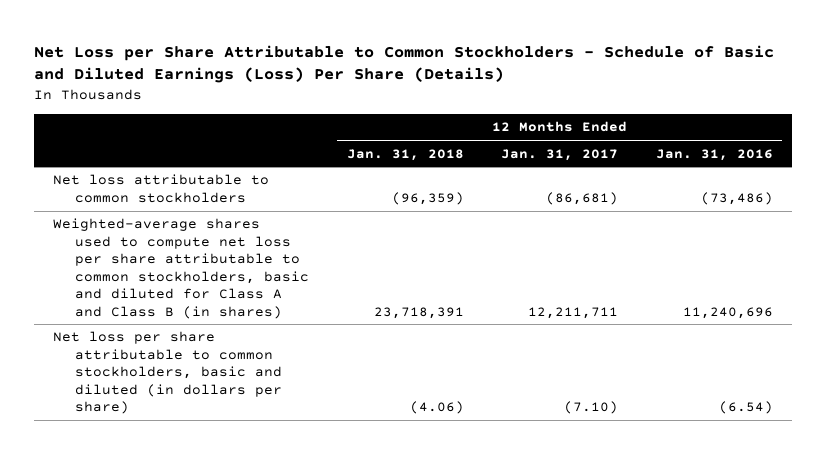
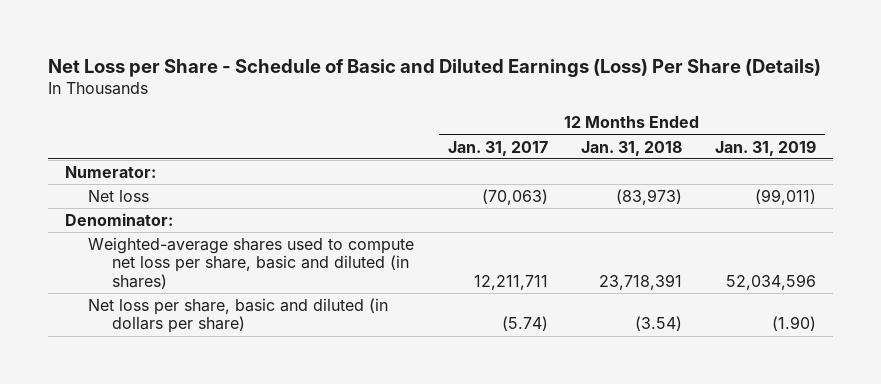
[33,44,774,84] Net Loss per Share Attributable to Common Stockholders - Schedule of Basic and Diluted Earnings (Loss) Per Share (Details) -> [48,58,822,77] Net Loss per Share - Schedule of Basic and Diluted Earnings (Loss) Per Share (Details)
[655,148,773,161] Jan. 31, 2016 -> none
none -> [715,139,817,156] Jan. 31, 2019
none -> [64,165,156,178] Numerator:
[52,174,269,203] Net loss attributable to common stockholders -> [88,189,150,202] Net loss
[391,191,464,205] (96,359) -> [616,188,683,205] (83,973)
[546,191,619,205] (86,681) -> [481,188,548,205] (70,063)
none -> [64,212,173,226] Denominator:
[52,218,310,319] Weighted-average shares used to compute net loss per share attributable to common stockholders, basic and diluted for Class A and Class B (in shares) -> [88,236,415,289] Weighted-average shares used to compute net loss per share, basic and diluted (in shares)
[52,331,283,415] Net loss per share attributable to common stockholders, basic and diluted (in dollars per share) -> [88,297,389,334] Net loss per share, basic and diluted (in dollars per share)
[409,401,464,415] (4.06) -> [635,316,683,332] (3.54)
[564,401,619,415] (7.10) -> [501,316,548,332] (5.74)

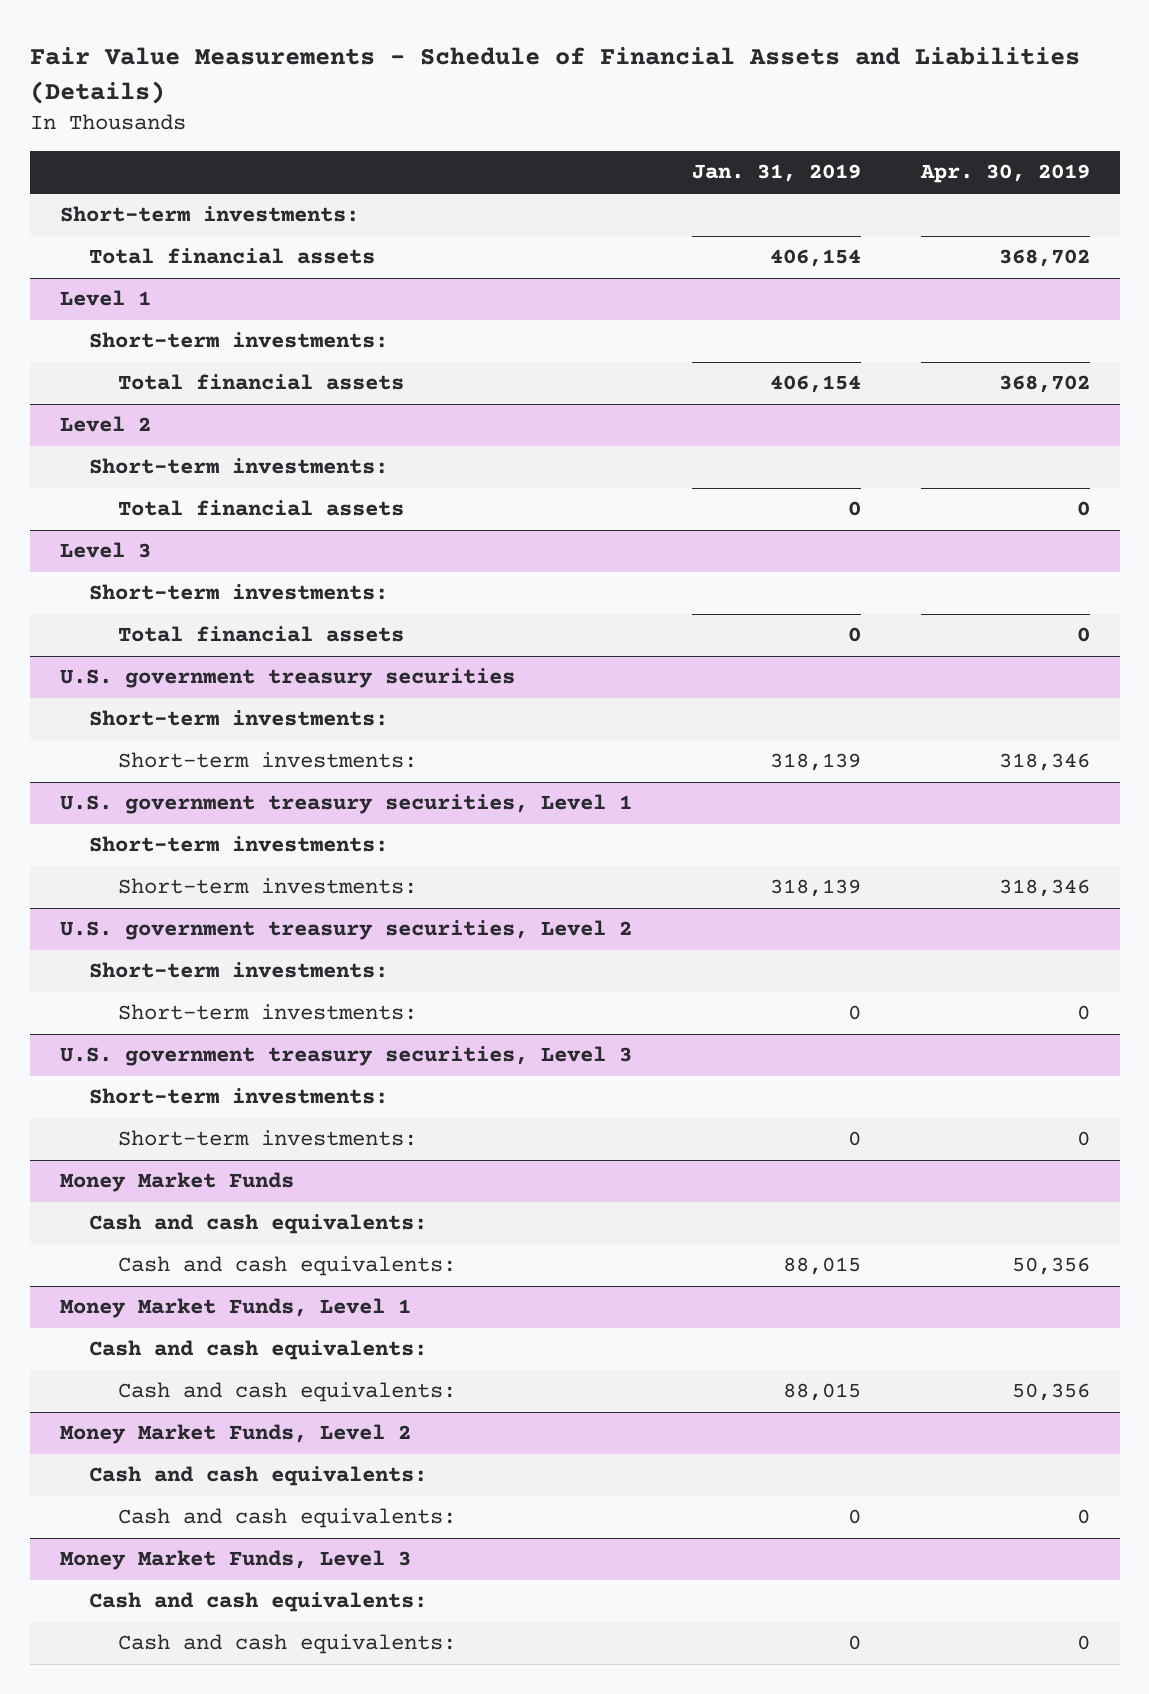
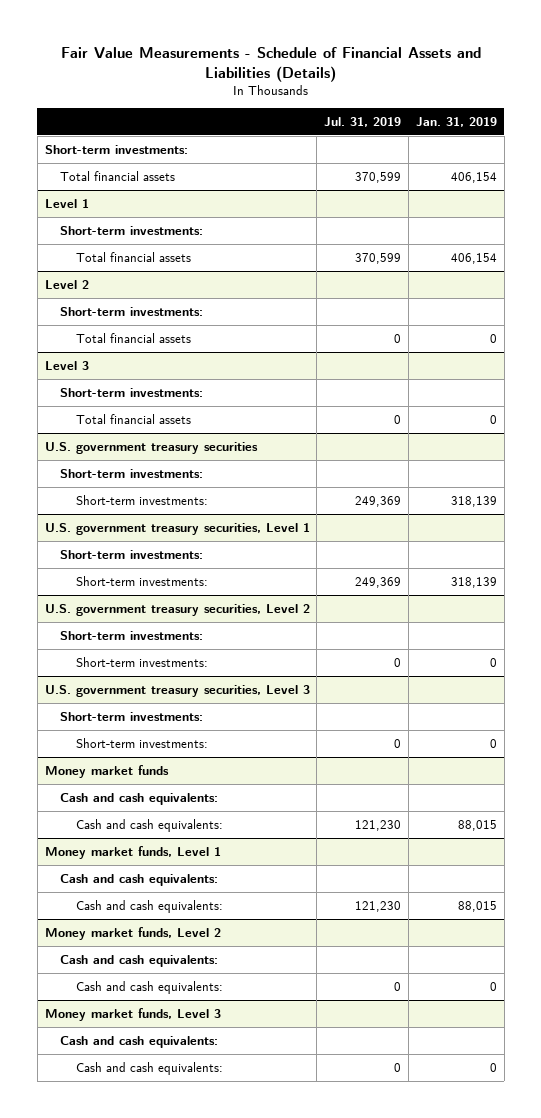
[919,164,1090,184] Apr. 30, 2019 -> none
none -> [324,117,402,128] Jul. 31, 2019
[59,1172,294,1193] Money Market Funds -> [44,764,169,778] Money market funds
[59,1298,411,1319] Money Market Funds, Level 1 -> [44,845,221,859] Money market funds, Level 1
[59,1424,411,1445] Money Market Funds, Level 2 -> [44,926,221,940] Money market funds, Level 2
[59,1550,411,1571] Money Market Funds, Level 3 -> [44,1007,221,1021] Money market funds, Level 3

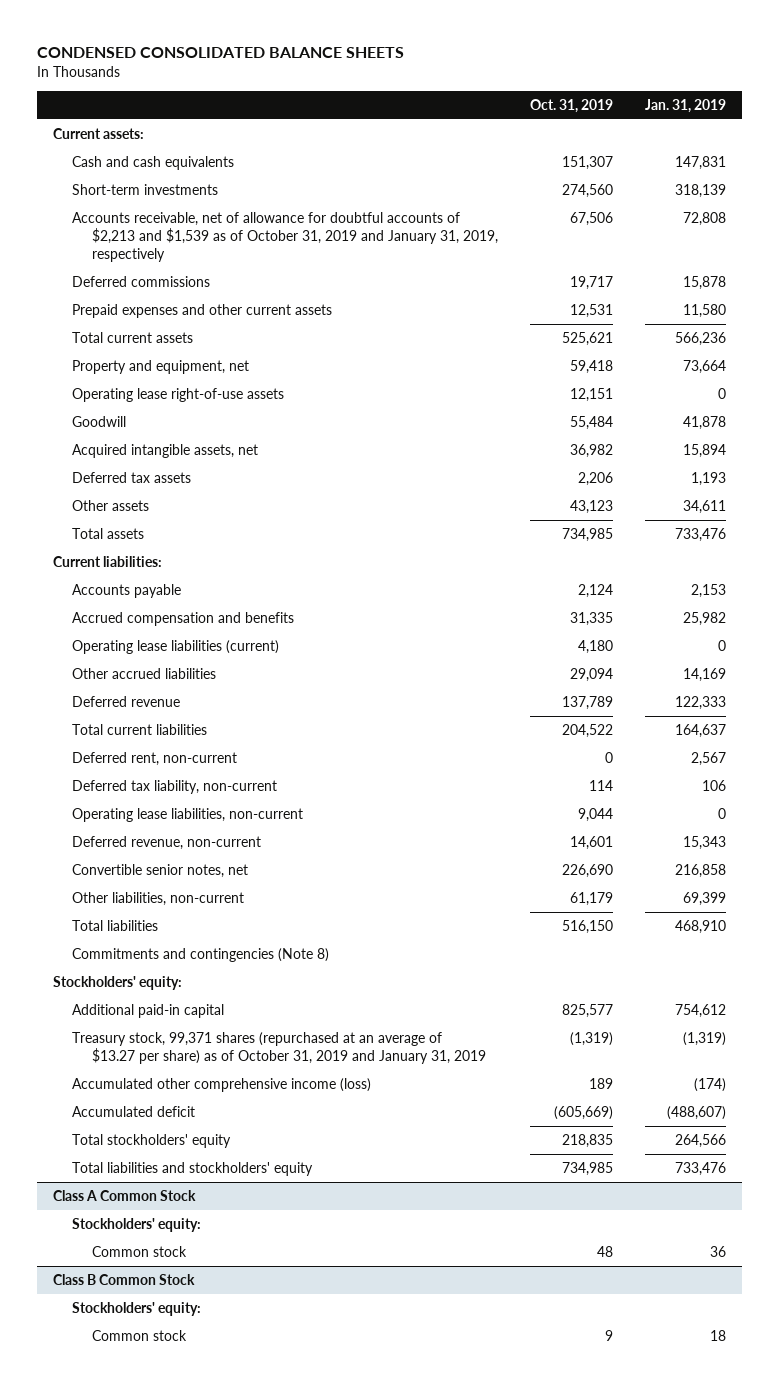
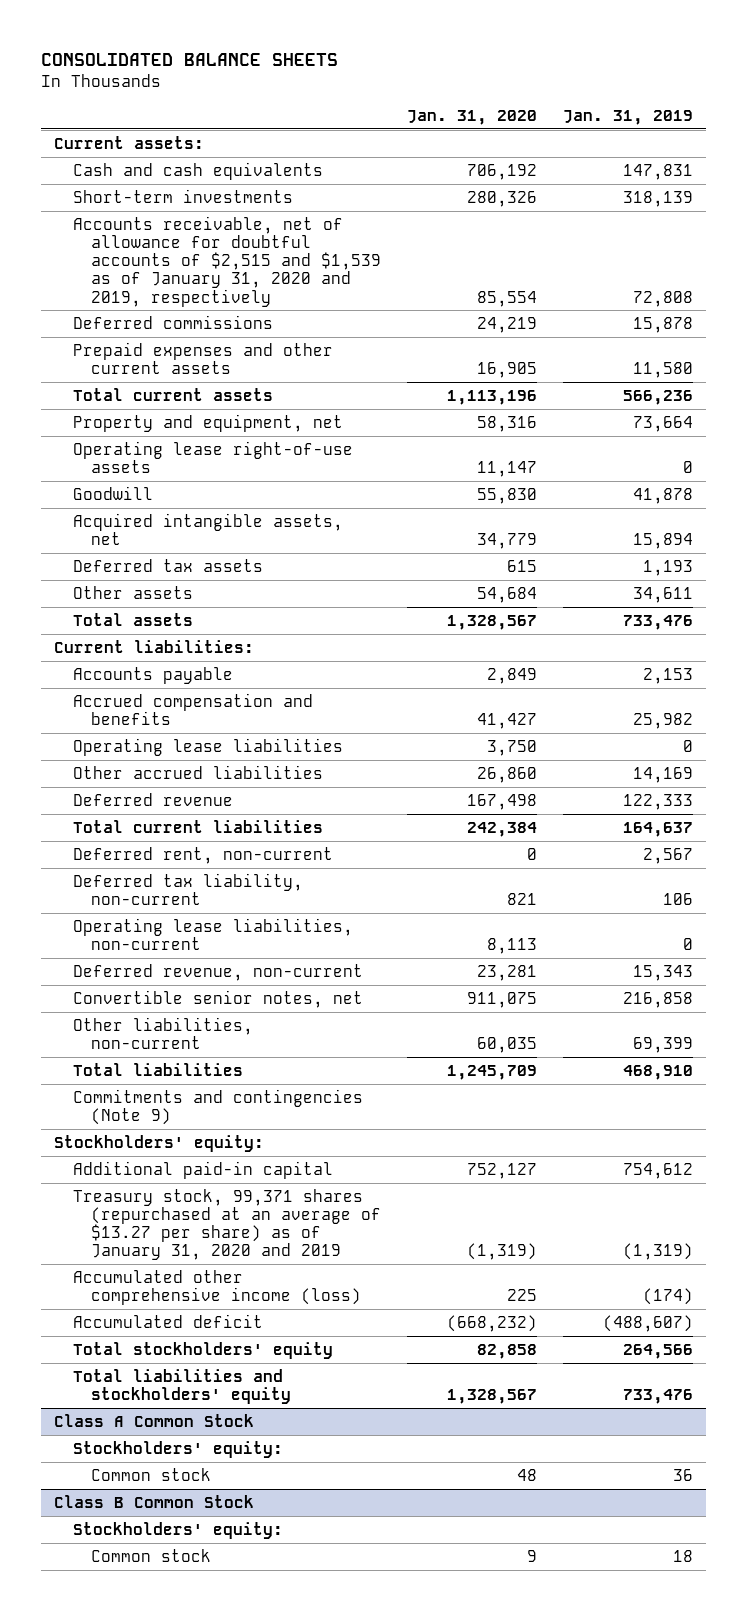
[36,47,404,59] CONDENSED CONSOLIDATED BALANCE SHEETS -> [41,52,339,66] CONSOLIDATED BALANCE SHEETS
[530,98,614,113] Oct. 31, 2019 -> none
none -> [407,110,538,126] Jan. 31, 2020
[72,211,498,262] Accounts receivable, net of allowance for doubtful accounts of $2,213 and $1,539 as of October 31, 2019 and January 31, 2019, respectively -> [72,215,382,307] Accounts receivable, net of allowance for doubtful accounts of $2,515 and $1,539 as of January 31, 2020 and 2019, respectively
[72,639,280,654] Operating lease liabilities (current) -> [72,737,343,756] Operating lease liabilities
[72,947,330,962] Commitments and contingencies (Note 8) -> [72,1088,363,1125] Commitments and contingencies (Note 9)
[72,1031,486,1064] Treasury stock, 99,371 shares (repurchased at an average of $13.27 per share) as of October 31, 2019 and January 31, 2019 -> [72,1188,382,1261] Treasury stock, 99,371 shares (repurchased at an average of $13.27 per share) as of January 31, 2020 and 2019

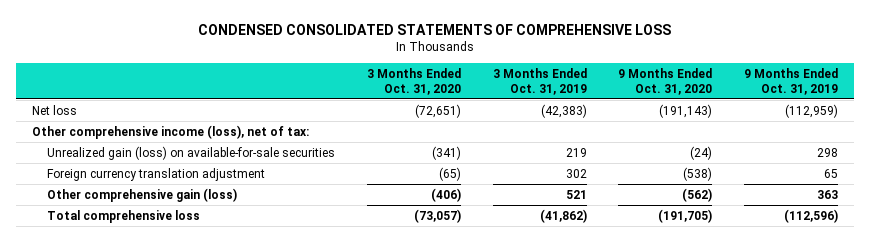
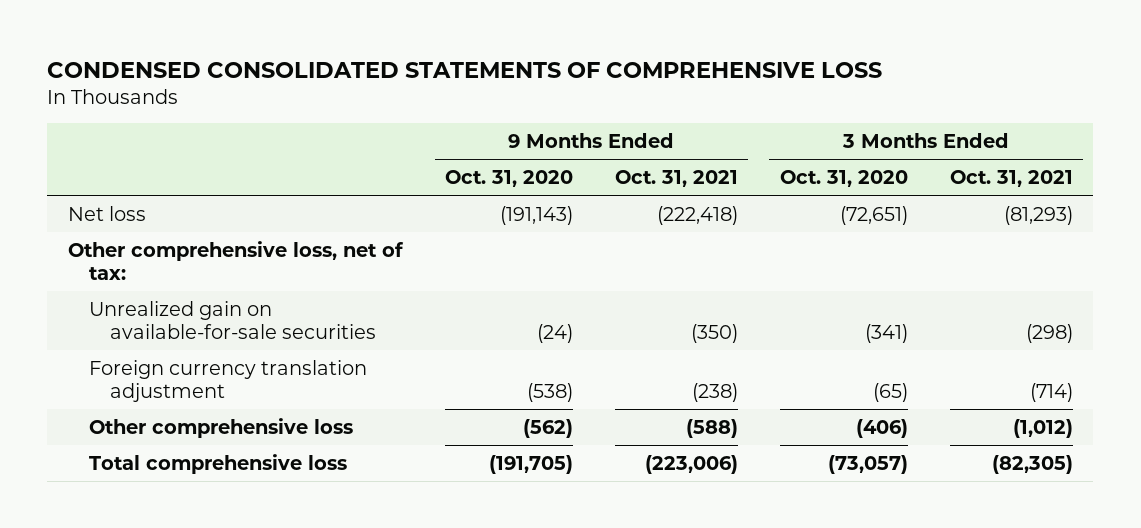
[492,67,587,95] 3 Months Ended Oct. 31, 2019 -> none
[744,67,839,95] 9 Months Ended Oct. 31, 2019 -> none
none -> [614,170,738,188] Oct. 31, 2021
none -> [949,170,1073,188] Oct. 31, 2021
[31,124,309,139] Other comprehensive income (loss), net of tax: -> [68,240,405,281] Other comprehensive loss, net of tax:
[47,145,336,160] Unrealized gain (loss) on available-for-sale securities -> [88,300,376,340] Unrealized gain on available-for-sale securities
[47,187,238,202] Other comprehensive gain (loss) -> [88,417,353,438] Other comprehensive loss

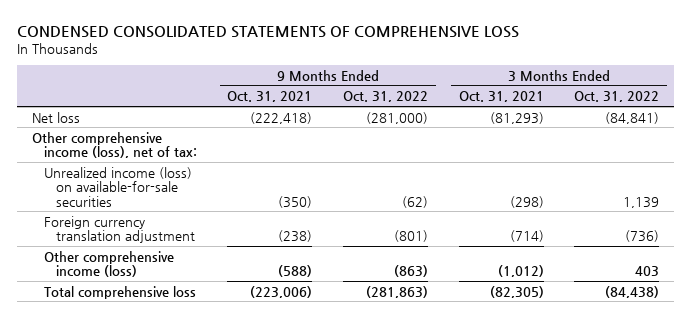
[445,170,574,188] Oct. 31, 2020 -> none
[779,170,908,188] Oct. 31, 2020 -> none
none -> [342,91,428,103] Oct. 31, 2022
none -> [574,91,660,103] Oct. 31, 2022
[68,240,405,281] Other comprehensive loss, net of tax: -> [32,131,197,159] Other comprehensive income (loss), net of tax:
[88,300,376,340] Unrealized gain on available-for-sale securities -> [43,166,192,207] Unrealized income (loss) on available-for-sale securities
[88,417,353,438] Other comprehensive loss -> [43,250,174,278] Other comprehensive income (loss)

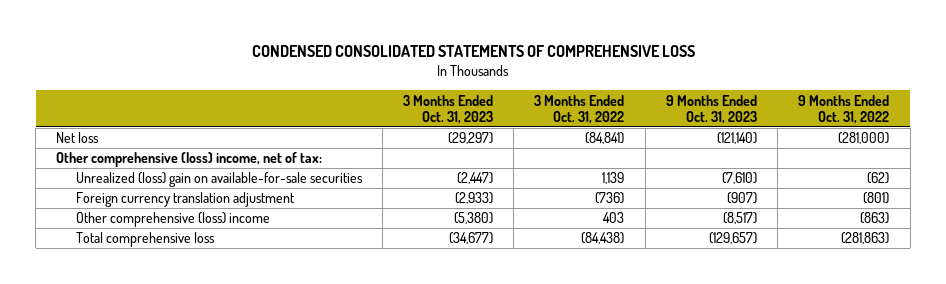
[227,91,313,103] Oct. 31, 2021 -> none
[458,91,544,103] Oct. 31, 2021 -> none
none -> [403,94,494,124] 3 Months Ended Oct. 31, 2023
none -> [665,94,757,124] 9 Months Ended Oct. 31, 2023
[32,131,197,159] Other comprehensive income (loss), net of tax: -> [56,152,323,168] Other comprehensive (loss) income, net of tax:
[43,166,192,207] Unrealized income (loss) on available-for-sale securities -> [75,172,363,188] Unrealized (loss) gain on available-for-sale securities
[43,250,174,278] Other comprehensive income (loss) -> [75,212,270,228] Other comprehensive (loss) income

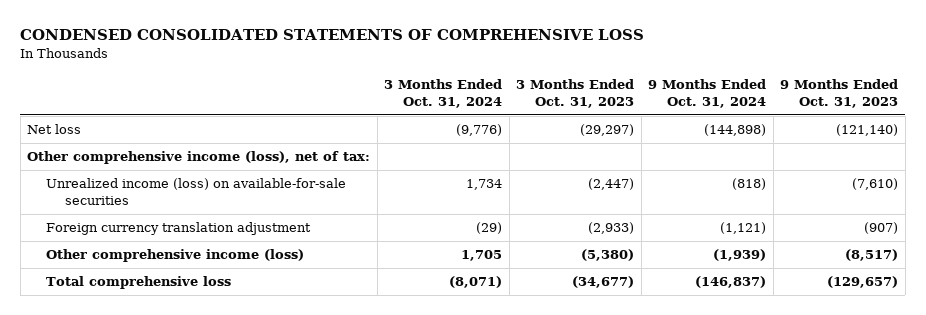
[534,94,625,124] 3 Months Ended Oct. 31, 2022 -> none
[798,94,890,124] 9 Months Ended Oct. 31, 2022 -> none
none -> [384,79,503,109] 3 Months Ended Oct. 31, 2024
none -> [648,79,767,109] 9 Months Ended Oct. 31, 2024
[56,152,323,168] Other comprehensive (loss) income, net of tax: -> [27,151,371,165] Other comprehensive income (loss), net of tax:
[75,172,363,188] Unrealized (loss) gain on available-for-sale securities -> [46,178,347,205] Unrealized income (loss) on available-for-sale securities
[75,212,270,228] Other comprehensive (loss) income -> [46,249,305,263] Other comprehensive income (loss)

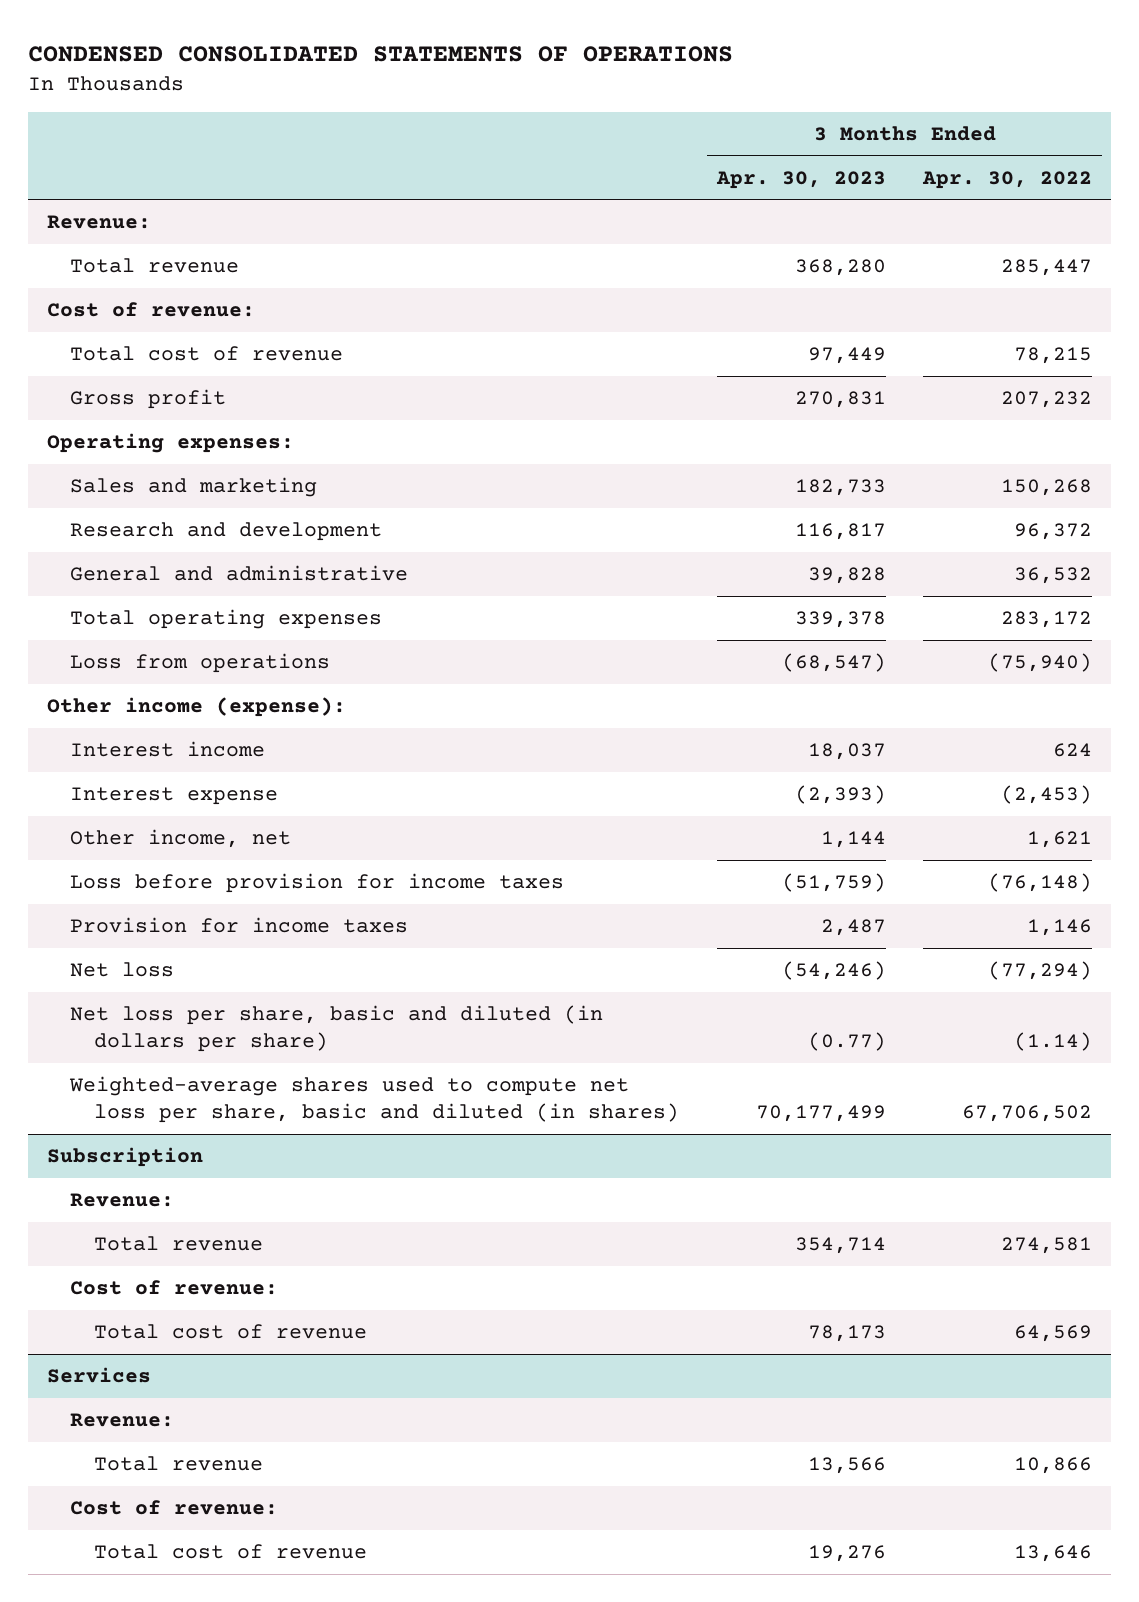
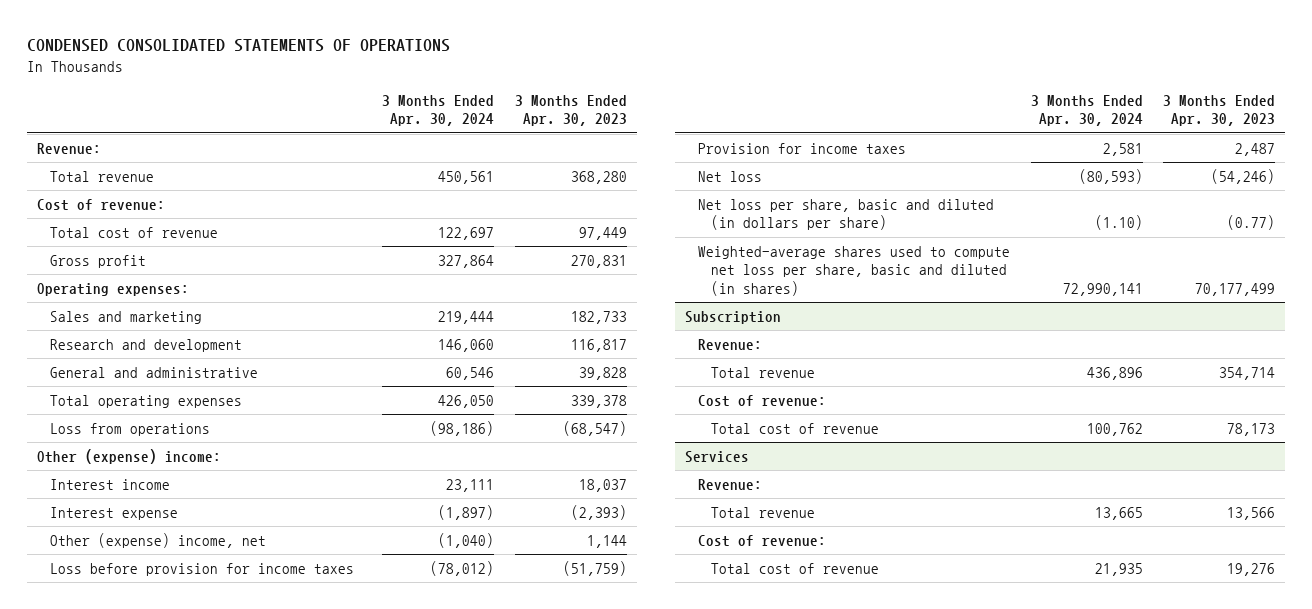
[922,170,1093,189] Apr. 30, 2022 -> none
none -> [382,94,495,127] 3 Months Ended Apr. 30, 2024
[46,697,346,718] Other income (expense): -> [37,449,222,465] Other (expense) income:
[70,829,292,849] Other income, net -> [49,533,266,549] Other (expense) income, net

